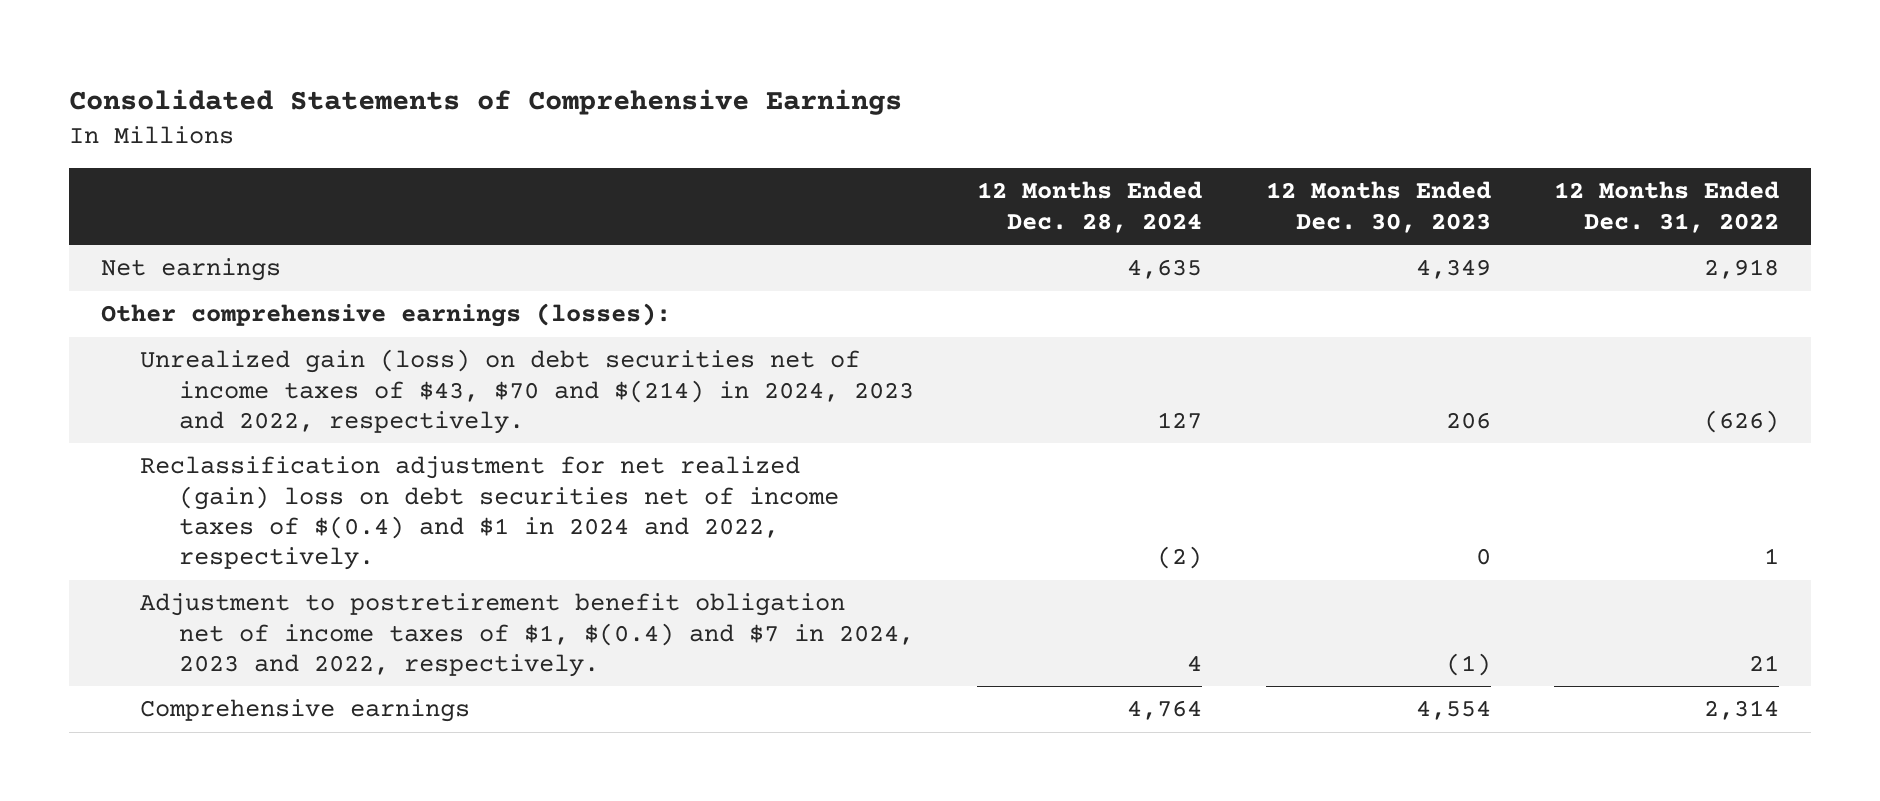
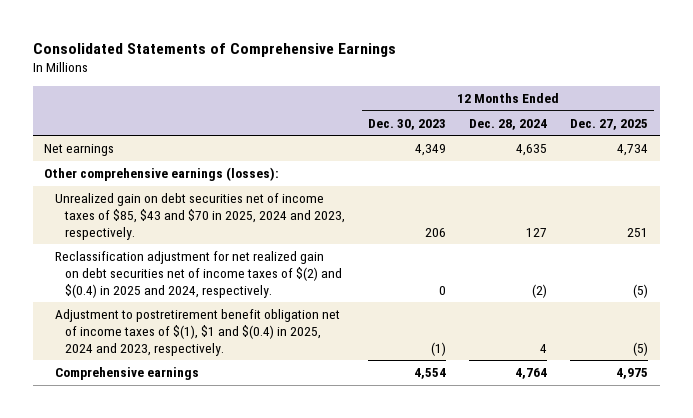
[1554,181,1780,233] 12 Months Ended Dec. 31, 2022 -> none
none -> [570,118,649,130] Dec. 27, 2025
[139,349,914,434] Unrealized gain (loss) on debt securities net of income taxes of $43, $70 and $(214) in 2024, 2023 and 2022, respectively. -> [54,193,345,240] Unrealized gain on debt securities net of income taxes of $85, $43 and $70 in 2025, 2024 and 2023, respectively.
[139,456,839,571] Reclassification adjustment for net realized (gain) loss on debt securities net of income taxes of $(0.4) and $1 in 2024 and 2022, respectively. -> [54,251,342,298] Reclassification adjustment for net realized gain on debt securities net of income taxes of $(2) and $(0.4) in 2025 and 2024, respectively.
[139,593,914,677] Adjustment to postretirement benefit obligation net of income taxes of $1, $(0.4) and $7 in 2024, 2023 and 2022, respectively. -> [54,309,340,356] Adjustment to postretirement benefit obligation net of income taxes of $(1), $1 and $(0.4) in 2025, 2024 and 2023, respectively.

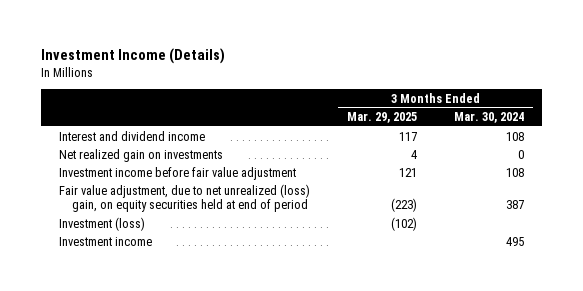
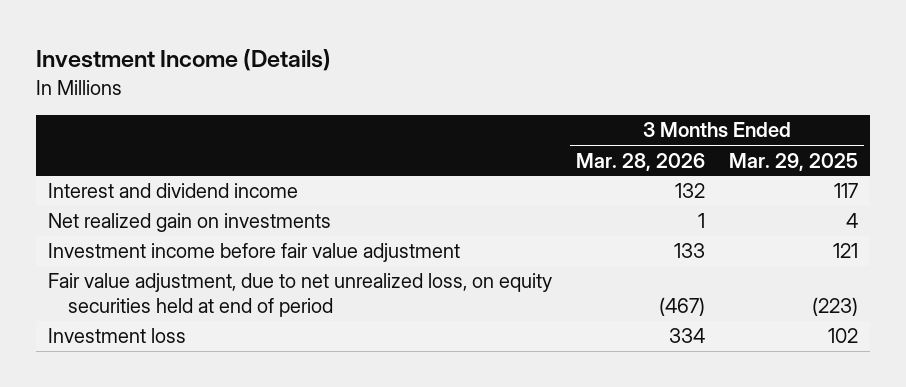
[454,111,525,123] Mar. 30, 2024 -> none
none -> [576,152,706,171] Mar. 28, 2026
[59,236,153,246] Investment income -> none
[59,183,311,213] Fair value adjustment, due to net unrealized (loss) gain, on equity securities held at end of period -> [48,273,553,317] Fair value adjustment, due to net unrealized loss, on equity securities held at end of period
[59,216,146,231] Investment (loss) -> [48,328,187,344] Investment loss
[391,216,418,231] (102) -> [828,328,859,344] 102

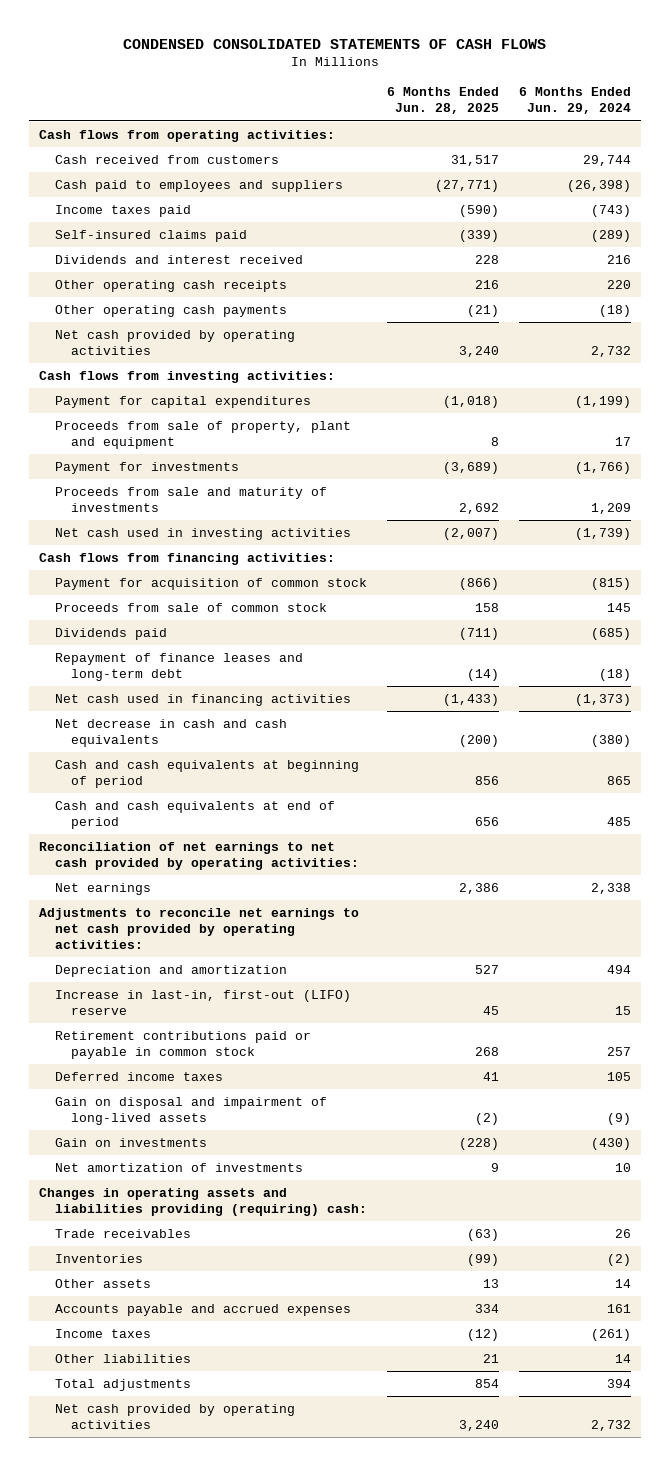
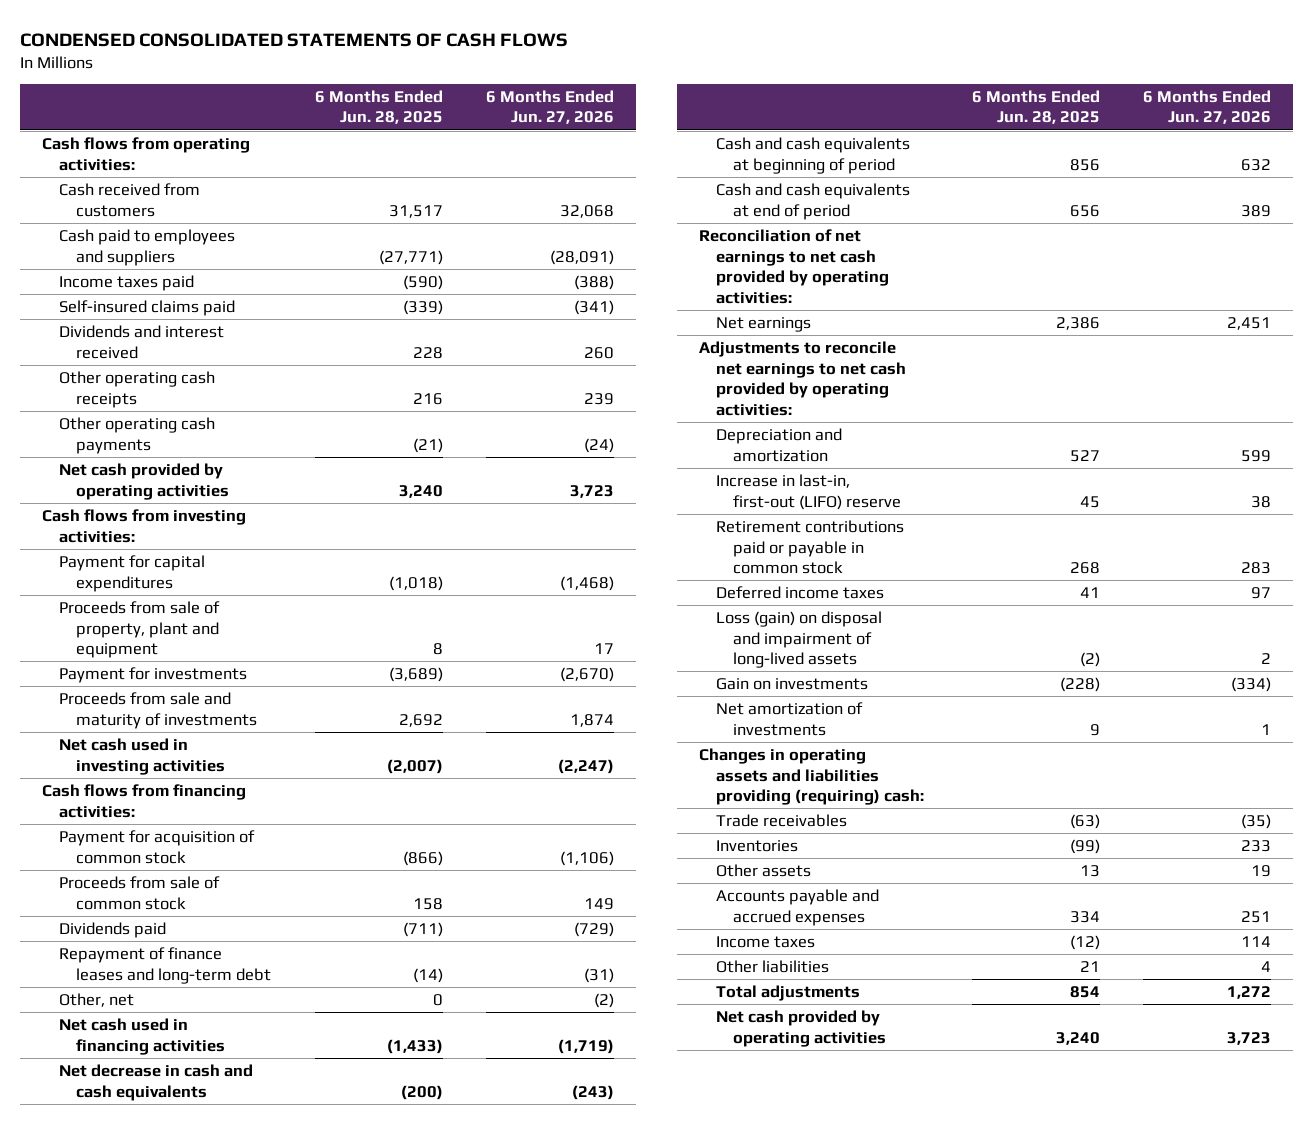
[518,87,631,115] 6 Months Ended Jun. 29, 2024 -> none
none -> [486,89,615,125] 6 Months Ended Jun. 27, 2026
none -> [59,993,135,1008] Other, net
[54,1096,327,1125] Gain on disposal and impairment of long-lived assets -> [715,611,882,669] Loss (gain) on disposal and impairment of long-lived assets

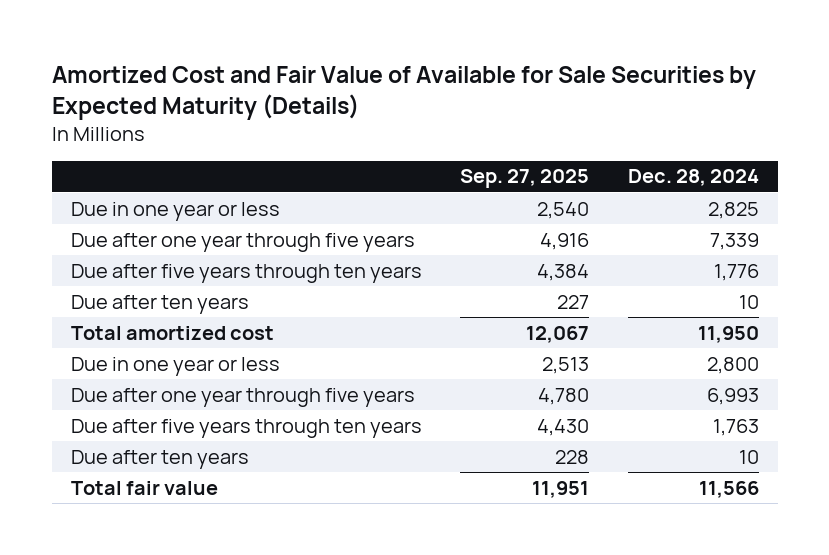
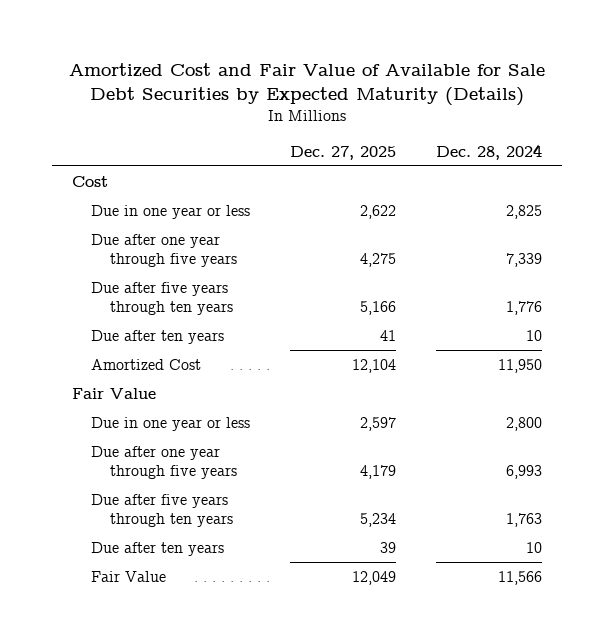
[51,65,756,120] Amortized Cost and Fair Value of Available for Sale Securities by Expected Maturity (Details) -> [68,62,545,107] Amortized Cost and Fair Value of Available for Sale Debt Securities by Expected Maturity (Details)
[460,169,590,189] Sep. 27, 2025 -> none
none -> [289,145,396,160] Dec. 27, 2025
none -> [71,175,108,187] Cost
[70,325,274,340] Total amortized cost -> [90,358,201,370] Amortized Cost
none -> [71,387,156,399] Fair Value
[70,480,218,495] Total fair value -> [90,570,166,582] Fair Value

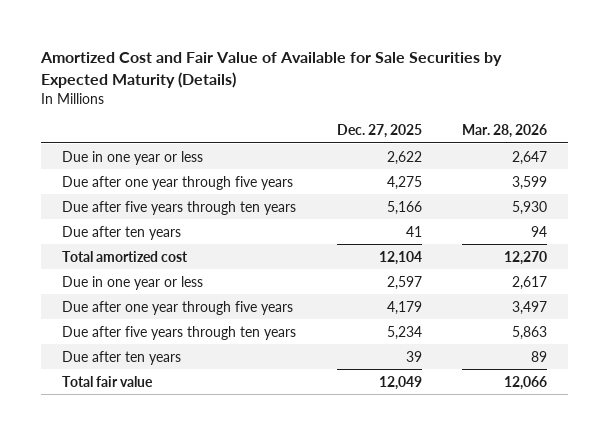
[68,62,545,107] Amortized Cost and Fair Value of Available for Sale Debt Securities by Expected Maturity (Details) -> [40,52,503,88] Amortized Cost and Fair Value of Available for Sale Securities by Expected Maturity (Details)
[435,143,542,160] Dec. 28, 2024 -> none
none -> [462,124,548,139] Mar. 28, 2026
[71,175,108,187] Cost -> none
[71,387,156,399] Fair Value -> none
[90,358,201,370] Amortized Cost -> [61,250,188,262] Total amortized cost
[90,570,166,582] Fair Value -> [61,375,153,387] Total fair value

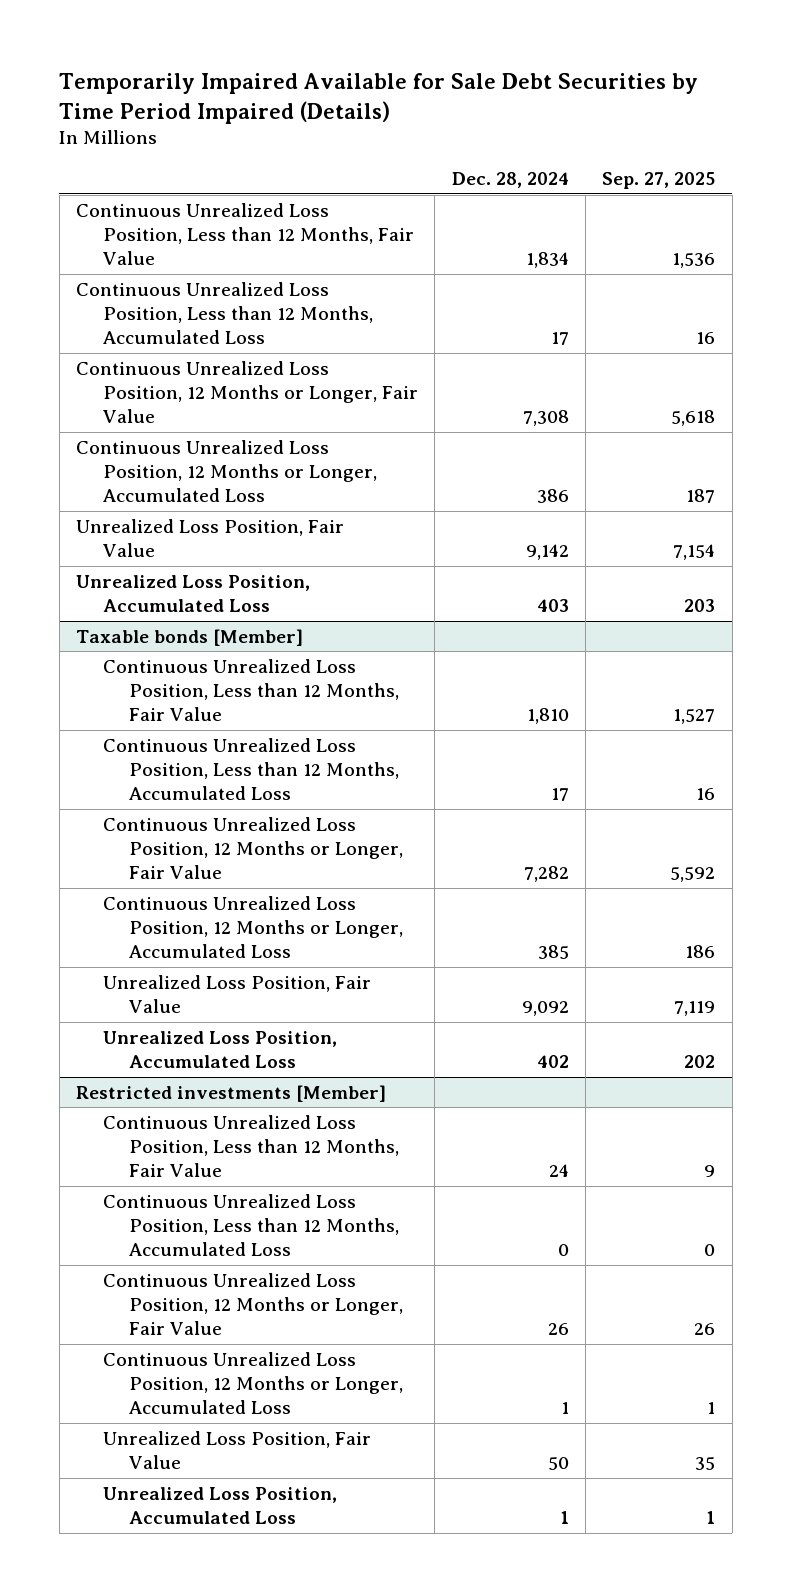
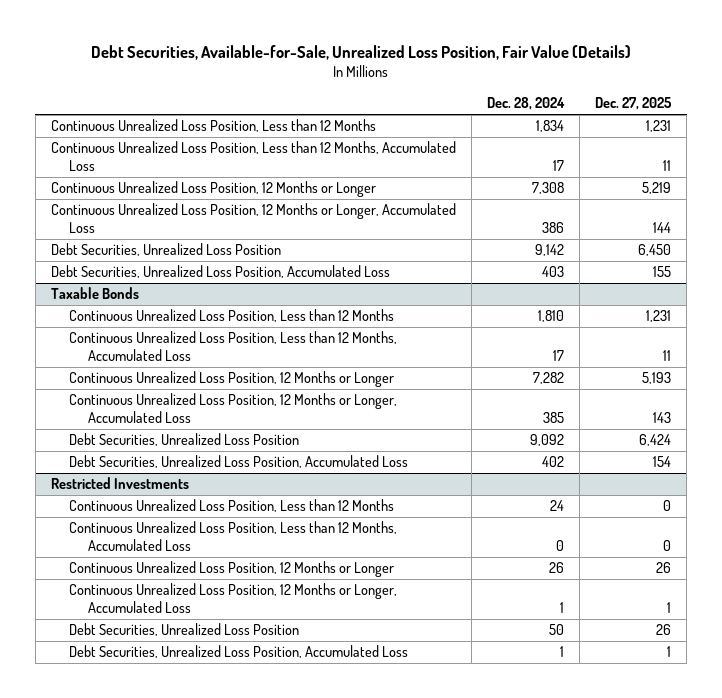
[59,73,699,124] Temporarily Impaired Available for Sale Debt Securities by Time Period Impaired (Details) -> [91,44,632,60] Debt Securities, Available-for-Sale, Unrealized Loss Position, Fair Value (Details)
[602,172,716,190] Sep. 27, 2025 -> none
none -> [595,97,673,111] Dec. 27, 2025
[76,202,414,266] Continuous Unrealized Loss Position, Less than 12 Months, Fair Value -> [50,119,376,133] Continuous Unrealized Loss Position, Less than 12 Months
[76,360,418,424] Continuous Unrealized Loss Position, 12 Months or Longer, Fair Value -> [50,181,376,198] Continuous Unrealized Loss Position, 12 Months or Longer
[76,518,345,558] Unrealized Loss Position, Fair Value -> [50,243,281,257] Debt Securities, Unrealized Loss Position
[76,574,311,613] Unrealized Loss Position, Accumulated Loss -> [50,265,390,279] Debt Securities, Unrealized Loss Position, Accumulated Loss
[76,628,304,646] Taxable bonds [Member] -> [50,287,139,300] Taxable Bonds
[102,658,400,722] Continuous Unrealized Loss Position, Less than 12 Months, Fair Value -> [69,309,395,323] Continuous Unrealized Loss Position, Less than 12 Months
[102,816,404,880] Continuous Unrealized Loss Position, 12 Months or Longer, Fair Value -> [69,371,395,388] Continuous Unrealized Loss Position, 12 Months or Longer
[102,974,371,1014] Unrealized Loss Position, Fair Value -> [69,433,300,447] Debt Securities, Unrealized Loss Position
[102,1030,337,1069] Unrealized Loss Position, Accumulated Loss -> [69,455,409,469] Debt Securities, Unrealized Loss Position, Accumulated Loss
[76,1084,387,1102] Restricted investments [Member] -> [50,477,189,490] Restricted Investments
[102,1114,400,1178] Continuous Unrealized Loss Position, Less than 12 Months, Fair Value -> [69,499,395,513] Continuous Unrealized Loss Position, Less than 12 Months
[102,1272,404,1336] Continuous Unrealized Loss Position, 12 Months or Longer, Fair Value -> [69,561,395,578] Continuous Unrealized Loss Position, 12 Months or Longer
[102,1430,371,1470] Unrealized Loss Position, Fair Value -> [69,623,300,637] Debt Securities, Unrealized Loss Position
[102,1486,337,1525] Unrealized Loss Position, Accumulated Loss -> [69,645,409,659] Debt Securities, Unrealized Loss Position, Accumulated Loss

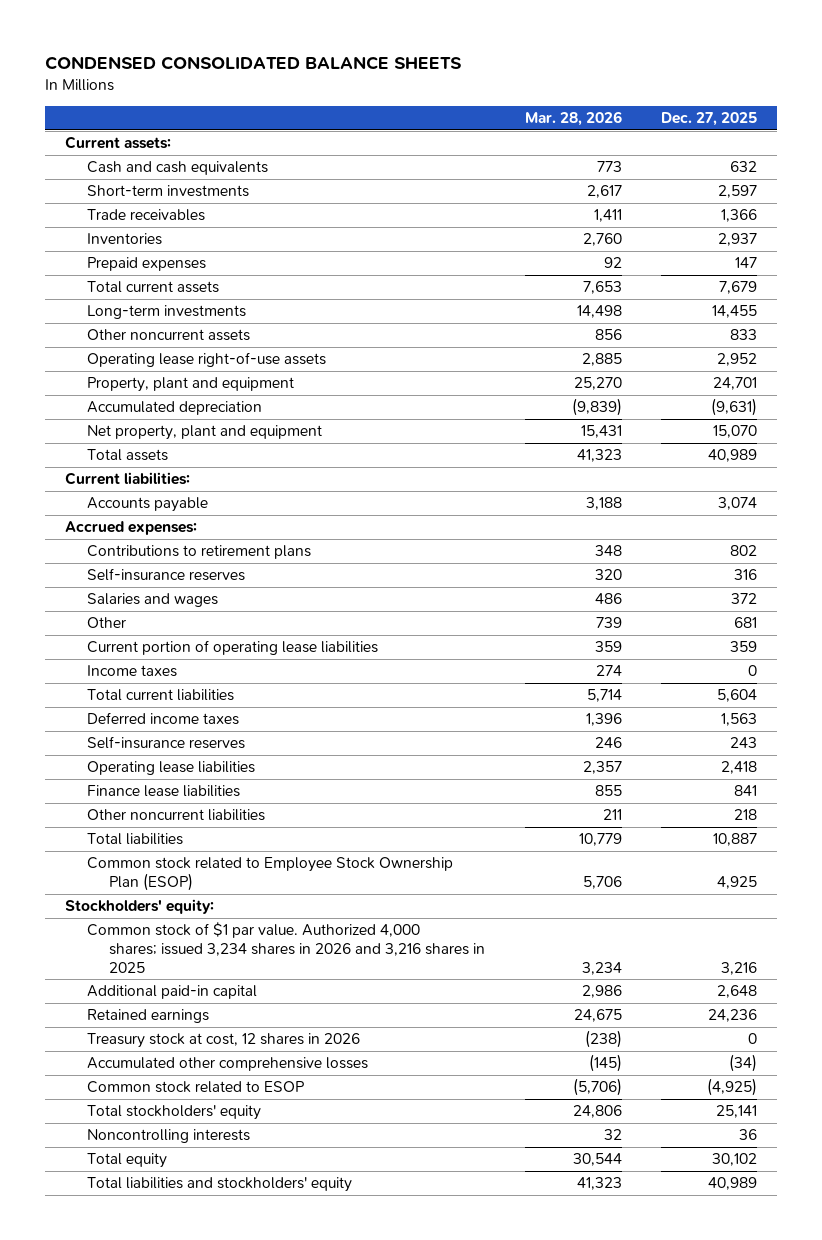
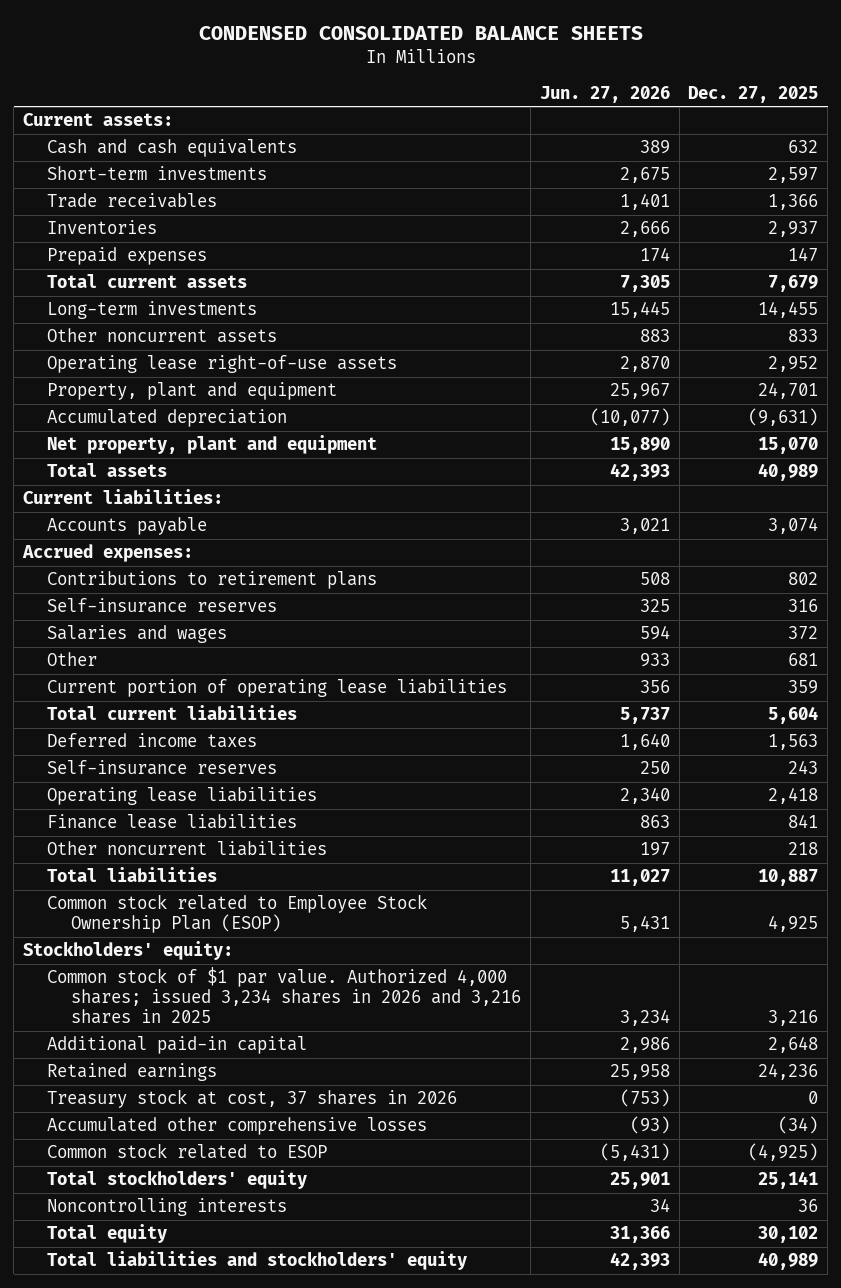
[524,110,622,126] Mar. 28, 2026 -> none
none -> [539,85,670,103] Jun. 27, 2026
[86,665,177,678] Income taxes -> none
[86,1033,360,1049] Treasury stock at cost, 12 shares in 2026 -> [47,1089,458,1109] Treasury stock at cost, 37 shares in 2026

